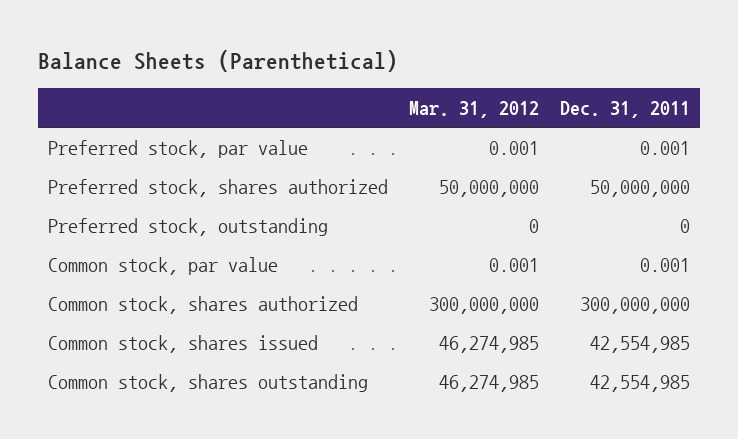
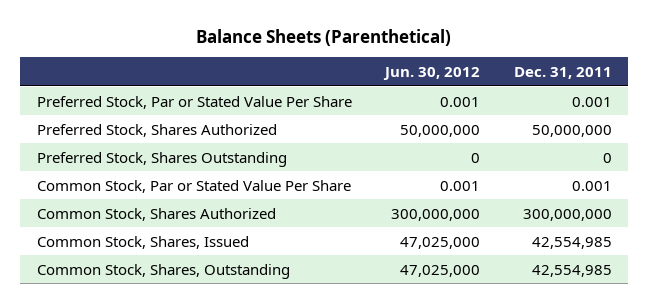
[408,100,539,118] Mar. 31, 2012 -> none
none -> [383,66,481,80] Jun. 30, 2012
[47,139,308,158] Preferred stock, par value -> [36,95,352,109] Preferred Stock, Par or Stated Value Per Share
[47,178,388,197] Preferred stock, shares authorized -> [36,123,277,137] Preferred Stock, Shares Authorized
[47,217,328,236] Preferred stock, outstanding -> [36,151,287,167] Preferred Stock, Shares Outstanding
[47,256,278,275] Common stock, par value -> [36,179,351,193] Common Stock, Par or Stated Value Per Share
[47,295,358,314] Common stock, shares authorized -> [36,207,276,221] Common Stock, Shares Authorized
[47,334,318,353] Common stock, shares issued -> [36,235,249,249] Common Stock, Shares, Issued
[47,373,368,392] Common stock, shares outstanding -> [36,263,290,279] Common Stock, Shares, Outstanding

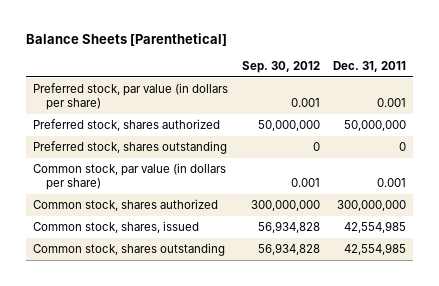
[196,28,452,46] Balance Sheets (Parenthetical) -> [26,32,228,46] Balance Sheets [Parenthetical]
[383,66,481,80] Jun. 30, 2012 -> none
none -> [241,61,320,74] Sep. 30, 2012
[36,95,352,109] Preferred Stock, Par or Stated Value Per Share -> [32,83,228,111] Preferred stock, par value (in dollars per share)
[36,123,277,137] Preferred Stock, Shares Authorized -> [32,119,220,132] Preferred stock, shares authorized
[36,151,287,167] Preferred Stock, Shares Outstanding -> [32,141,227,155] Preferred stock, shares outstanding
[36,179,351,193] Common Stock, Par or Stated Value Per Share -> [32,163,226,191] Common stock, par value (in dollars per share)
[36,207,276,221] Common Stock, Shares Authorized -> [32,199,218,212] Common stock, shares authorized
[36,235,249,249] Common Stock, Shares, Issued -> [32,221,199,234] Common stock, shares, issued
[36,263,290,279] Common Stock, Shares, Outstanding -> [32,243,225,257] Common stock, shares outstanding

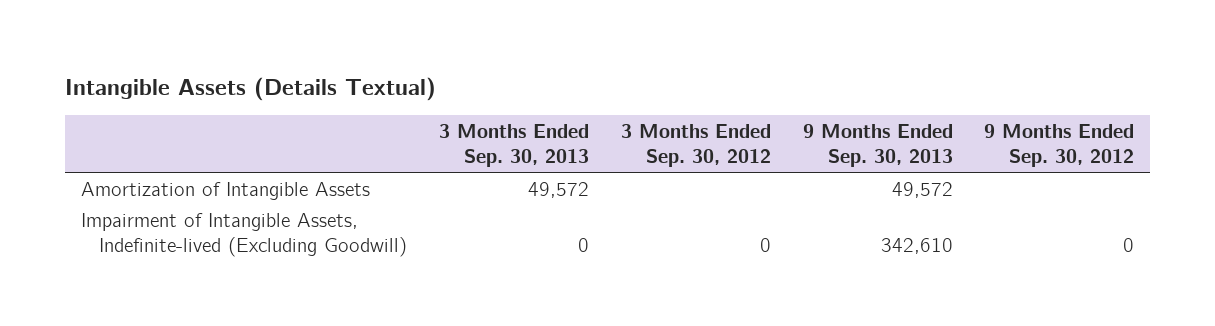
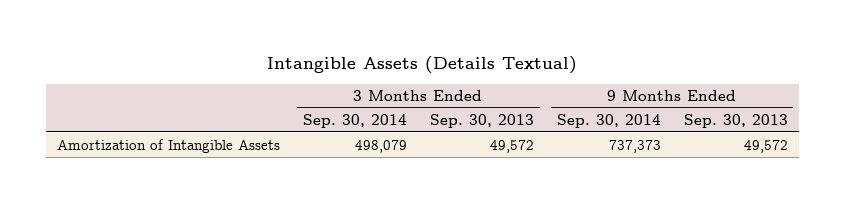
[620,123,771,168] 3 Months Ended Sep. 30, 2012 -> none
[984,123,1135,168] 9 Months Ended Sep. 30, 2012 -> none
none -> [303,114,408,129] Sep. 30, 2014
none -> [556,114,661,129] Sep. 30, 2014
[80,212,408,258] Impairment of Intangible Assets, Indefinite-lived (Excluding Goodwill) -> none

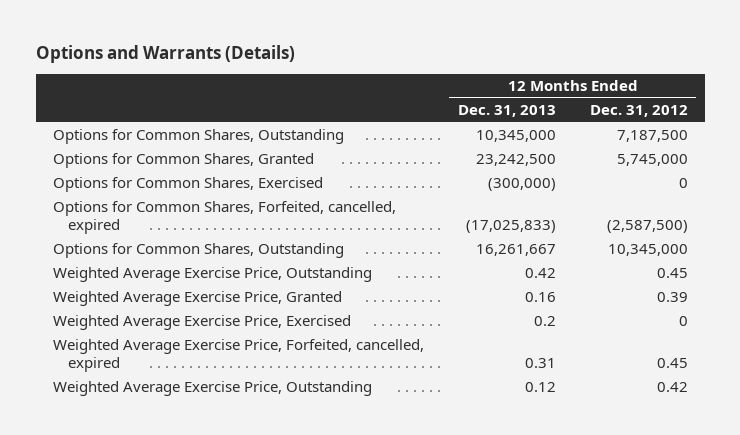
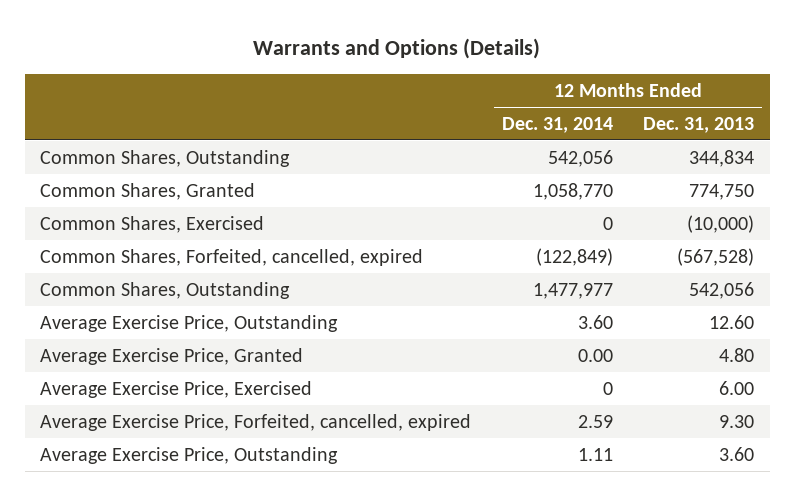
[35,44,295,63] Options and Warrants (Details) -> [253,38,541,60] Warrants and Options (Details)
[589,104,688,117] Dec. 31, 2012 -> none
none -> [501,116,613,133] Dec. 31, 2014
[52,129,344,145] Options for Common Shares, Outstanding -> [40,149,291,167] Common Shares, Outstanding
[475,130,556,143] 10,345,000 -> [689,149,755,167] 344,834
[52,153,314,169] Options for Common Shares, Granted -> [40,182,256,200] Common Shares, Granted
[475,154,556,167] 23,242,500 -> [689,183,755,200] 774,750
[52,177,323,193] Options for Common Shares, Exercised -> [40,215,265,233] Common Shares, Exercised
[487,178,556,192] (300,000) -> [687,214,755,233] (10,000)
[52,201,396,235] Options for Common Shares, Forfeited, cancelled, expired -> [40,248,424,266] Common Shares, Forfeited, cancelled, expired
[465,220,556,234] (17,025,833) -> [677,247,755,266] (567,528)
[52,243,344,259] Options for Common Shares, Outstanding -> [40,281,291,299] Common Shares, Outstanding
[475,244,556,257] 16,261,667 -> [689,281,755,299] 542,056
[52,267,372,283] Weighted Average Exercise Price, Outstanding -> [40,314,339,332] Average Exercise Price, Outstanding
[524,268,556,279] 0.42 -> [709,314,755,329] 12.60
[52,291,342,307] Weighted Average Exercise Price, Granted -> [40,347,304,365] Average Exercise Price, Granted
[524,292,556,303] 0.16 -> [719,347,755,362] 4.80
[52,315,351,331] Weighted Average Exercise Price, Exercised -> [40,380,313,398] Average Exercise Price, Exercised
[533,316,556,327] 0.2 -> [719,380,755,395] 6.00
[52,339,424,373] Weighted Average Exercise Price, Forfeited, cancelled, expired -> [40,413,472,431] Average Exercise Price, Forfeited, cancelled, expired
[524,358,556,369] 0.31 -> [719,414,755,428] 9.30
[52,381,372,397] Weighted Average Exercise Price, Outstanding -> [40,446,339,464] Average Exercise Price, Outstanding
[524,382,556,393] 0.12 -> [719,446,755,461] 3.60

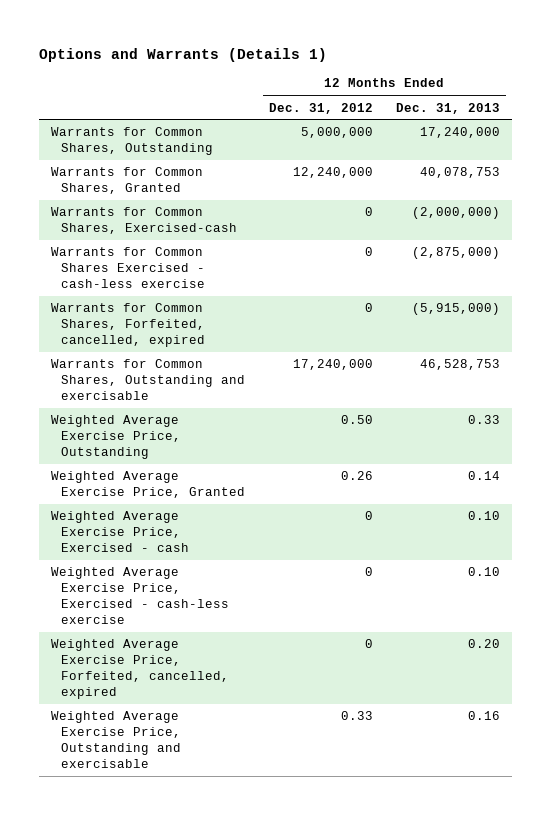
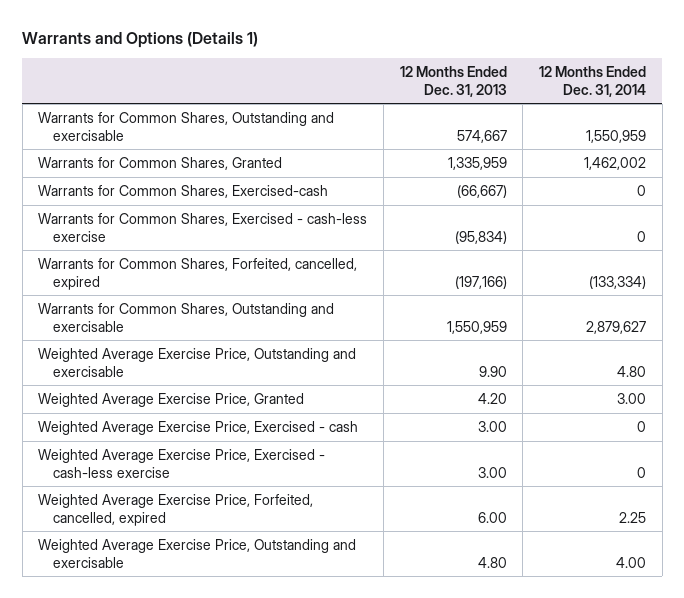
[39,47,328,62] Options and Warrants (Details 1) -> [22,31,259,48] Warrants and Options (Details 1)
[268,102,373,114] Dec. 31, 2012 -> none
none -> [538,65,646,97] 12 Months Ended Dec. 31, 2014
[51,127,213,156] Warrants for Common Shares, Outstanding -> [38,111,335,141] Warrants for Common Shares, Outstanding and exercisable
[420,127,501,139] 17,240,000 -> [456,129,507,143] 574,667
[420,167,501,179] 40,078,753 -> [447,156,507,170] 1,335,959
[412,207,501,220] (2,000,000) -> [456,184,507,198] (66,667)
[51,247,205,289] Warrants for Common Shares Exercised - cash-less exercise -> [38,212,368,242] Warrants for Common Shares, Exercised - cash-less exercise
[412,247,501,260] (2,875,000) -> [454,230,507,244] (95,834)
[412,303,501,316] (5,915,000) -> [454,275,507,289] (197,166)
[420,359,501,371] 46,528,753 -> [446,320,507,334] 1,550,959
[51,415,181,460] Weighted Average Exercise Price, Outstanding -> [38,347,357,377] Weighted Average Exercise Price, Outstanding and exercisable
[468,415,501,425] 0.33 -> [478,365,507,377] 9.90
[468,471,501,481] 0.14 -> [477,392,507,404] 4.20
[468,511,501,521] 0.10 -> [477,420,507,432] 3.00
[468,567,501,577] 0.10 -> [477,466,507,478] 3.00
[468,639,501,649] 0.20 -> [477,511,507,523] 6.00
[468,711,501,721] 0.16 -> [477,556,507,568] 4.80

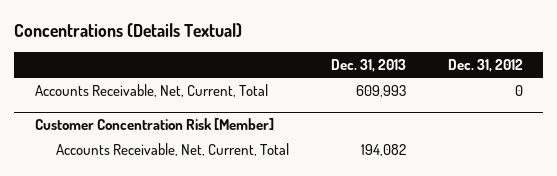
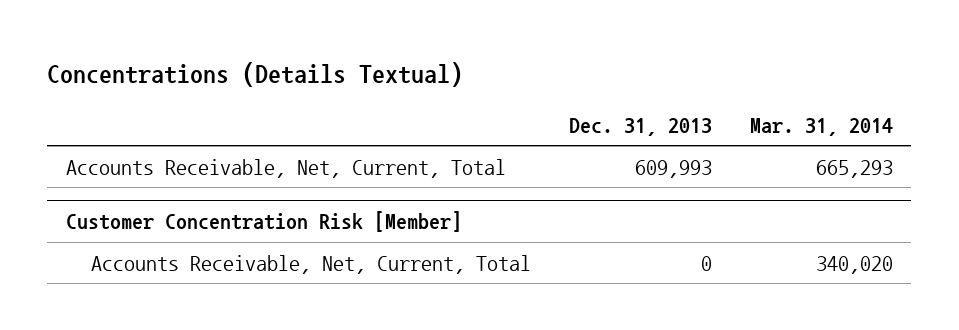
[447,59,523,73] Dec. 31, 2012 -> none
none -> [749,117,893,136] Mar. 31, 2014
[360,143,406,156] 194,082 -> [700,255,712,271] 0

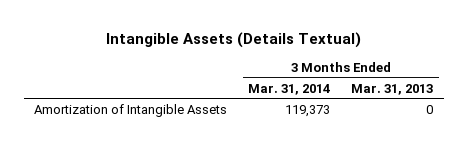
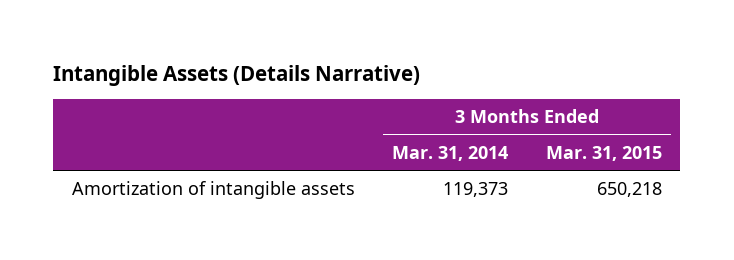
[105,31,361,48] Intangible Assets (Details Textual) -> [53,65,421,87] Intangible Assets (Details Narrative)
[351,83,434,95] Mar. 31, 2013 -> none
none -> [545,146,662,162] Mar. 31, 2015
[34,103,228,117] Amortization of Intangible Assets -> [71,181,355,200] Amortization of intangible assets

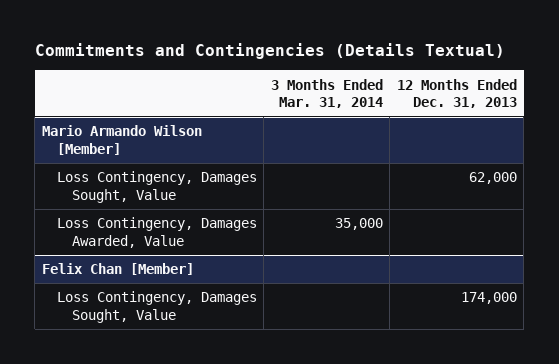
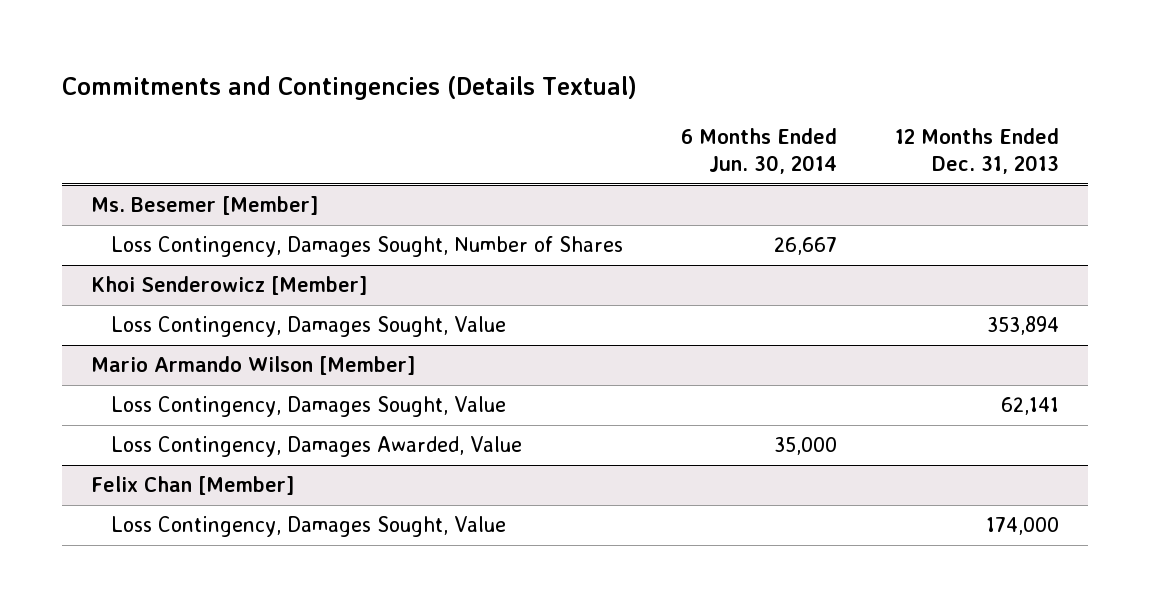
[270,78,383,108] 3 Months Ended Mar. 31, 2014 -> none
none -> [680,127,837,174] 6 Months Ended Jun. 30, 2014
none -> [90,196,318,216] Ms. Besemer [Member]
none -> [110,236,623,258] Loss Contingency, Damages Sought, Number of Shares
none -> [90,276,367,296] Khoi Senderowicz [Member]
none -> [110,316,506,338] Loss Contingency, Damages Sought, Value
[468,172,517,185] 62,000 -> [1000,397,1059,416] 62,141

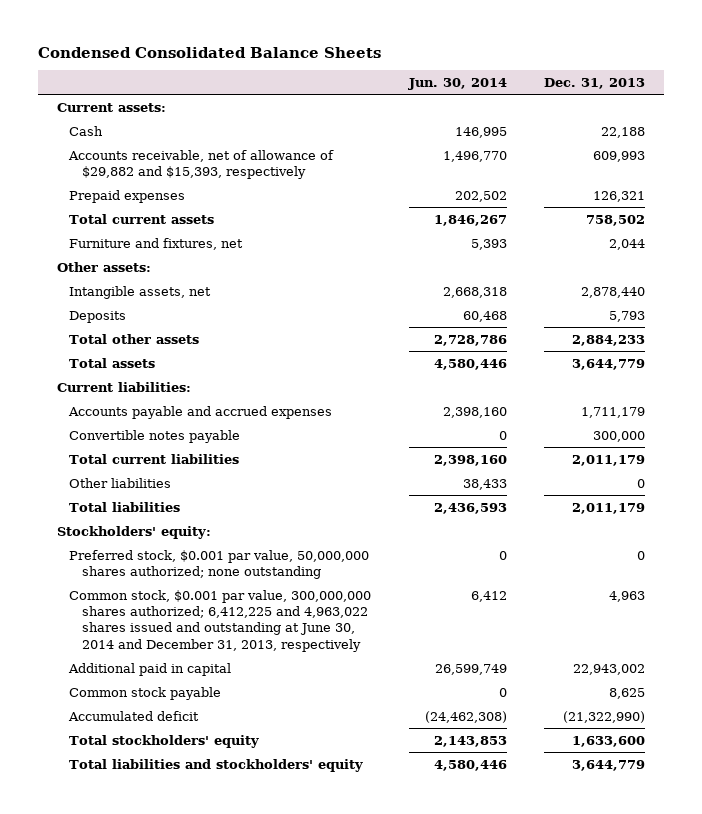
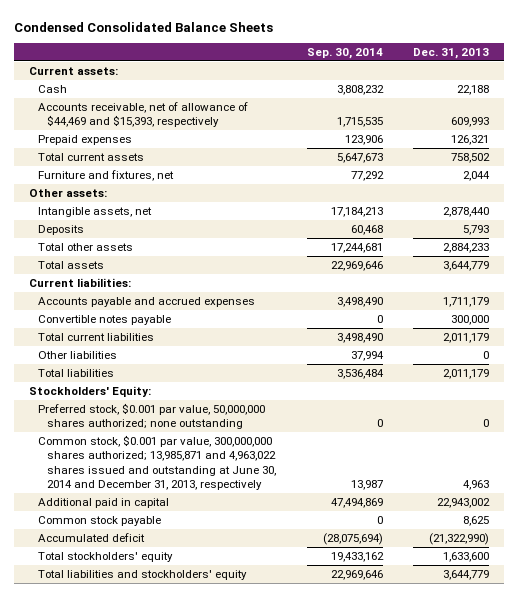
[407,78,507,91] Jun. 30, 2014 -> none
none -> [306,48,383,60] Sep. 30, 2014
[68,149,335,180] Accounts receivable, net of allowance of $29,882 and $15,393, respectively -> [38,101,249,128] Accounts receivable, net of allowance of $44,469 and $15,393, respectively
[56,525,211,539] Stockholders' equity: -> [29,385,152,397] Stockholders' Equity:
[69,589,372,652] Common stock, $0.001 par value, 300,000,000 shares authorized; 6,412,225 and 4,963,022 shares issued and outstanding at June 30, 2014 and December 31, 2013, respectively -> [38,434,277,491] Common stock, $0.001 par value, 300,000,000 shares authorized; 13,985,871 and 4,963,022 shares issued and outstanding at June 30, 2014 and December 31, 2013, respectively

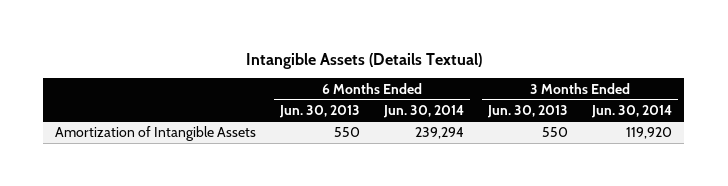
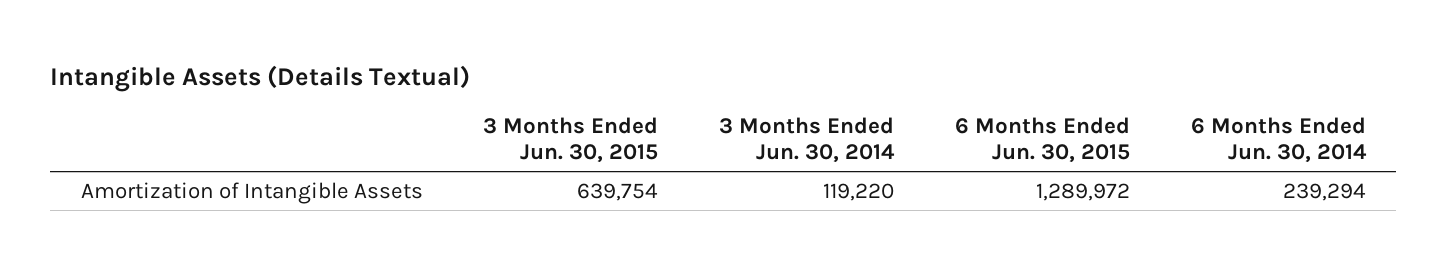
[279,105,361,119] Jun. 30, 2013 -> none
[487,105,569,119] Jun. 30, 2013 -> none
none -> [483,117,659,164] 3 Months Ended Jun. 30, 2015
none -> [954,117,1130,164] 6 Months Ended Jun. 30, 2015
[626,127,673,140] 119,920 -> [823,183,895,202] 119,220

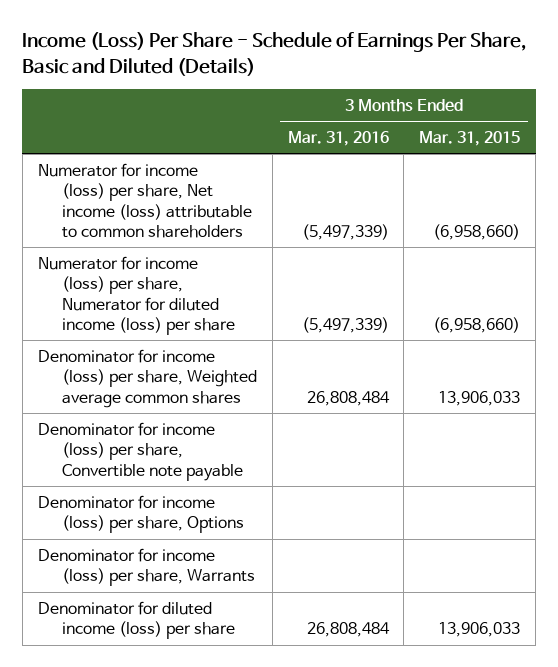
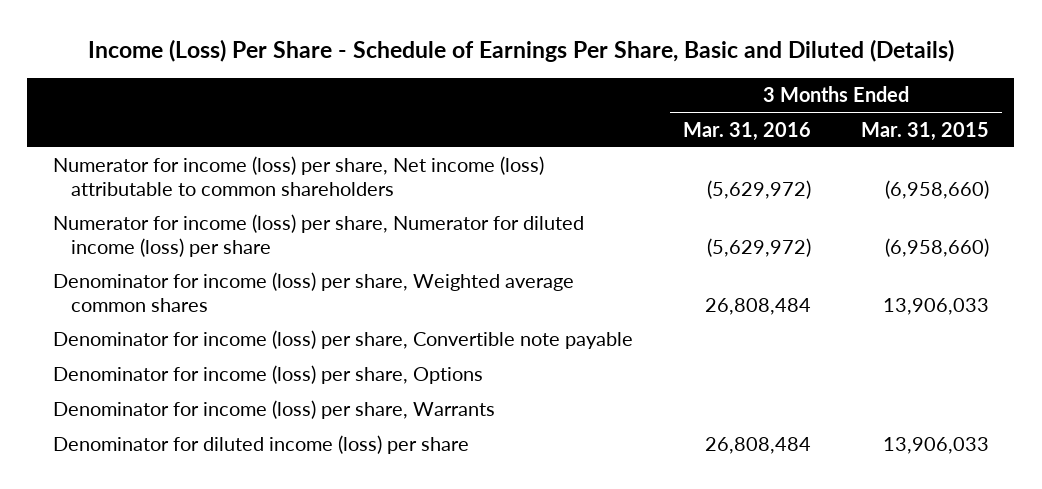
[301,223,389,240] (5,497,339) -> [706,179,811,199] (5,629,972)
[301,316,389,333] (5,497,339) -> [706,237,811,257] (5,629,972)

